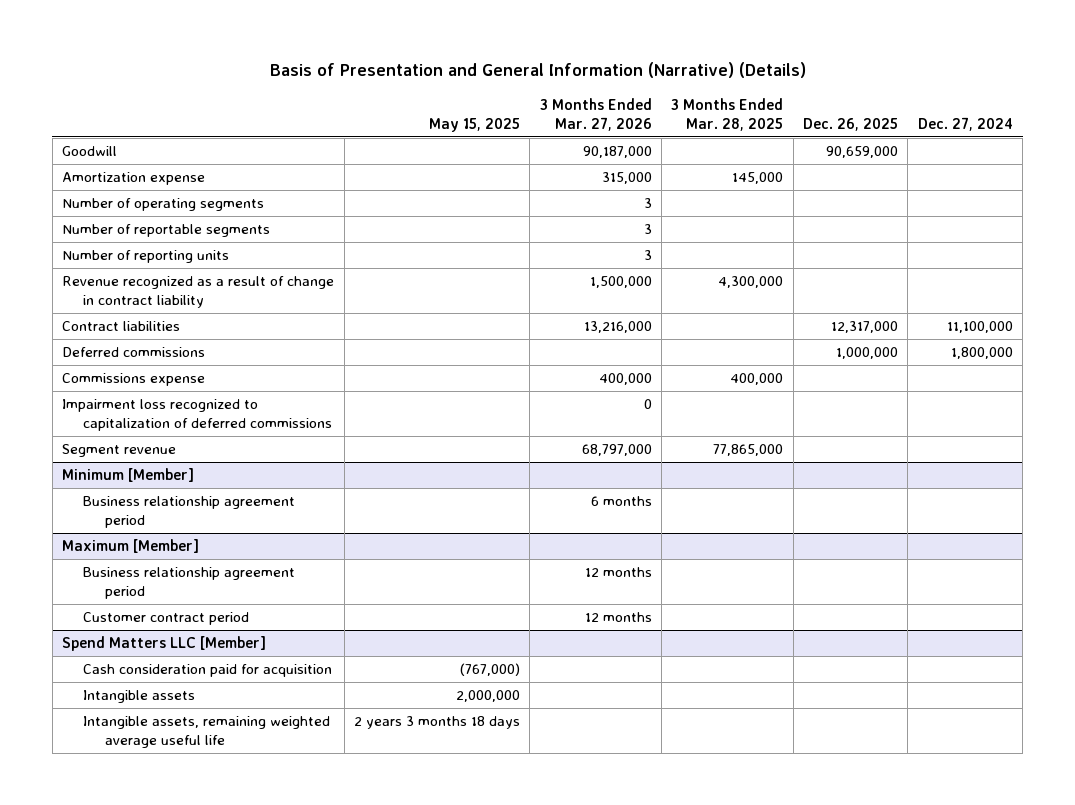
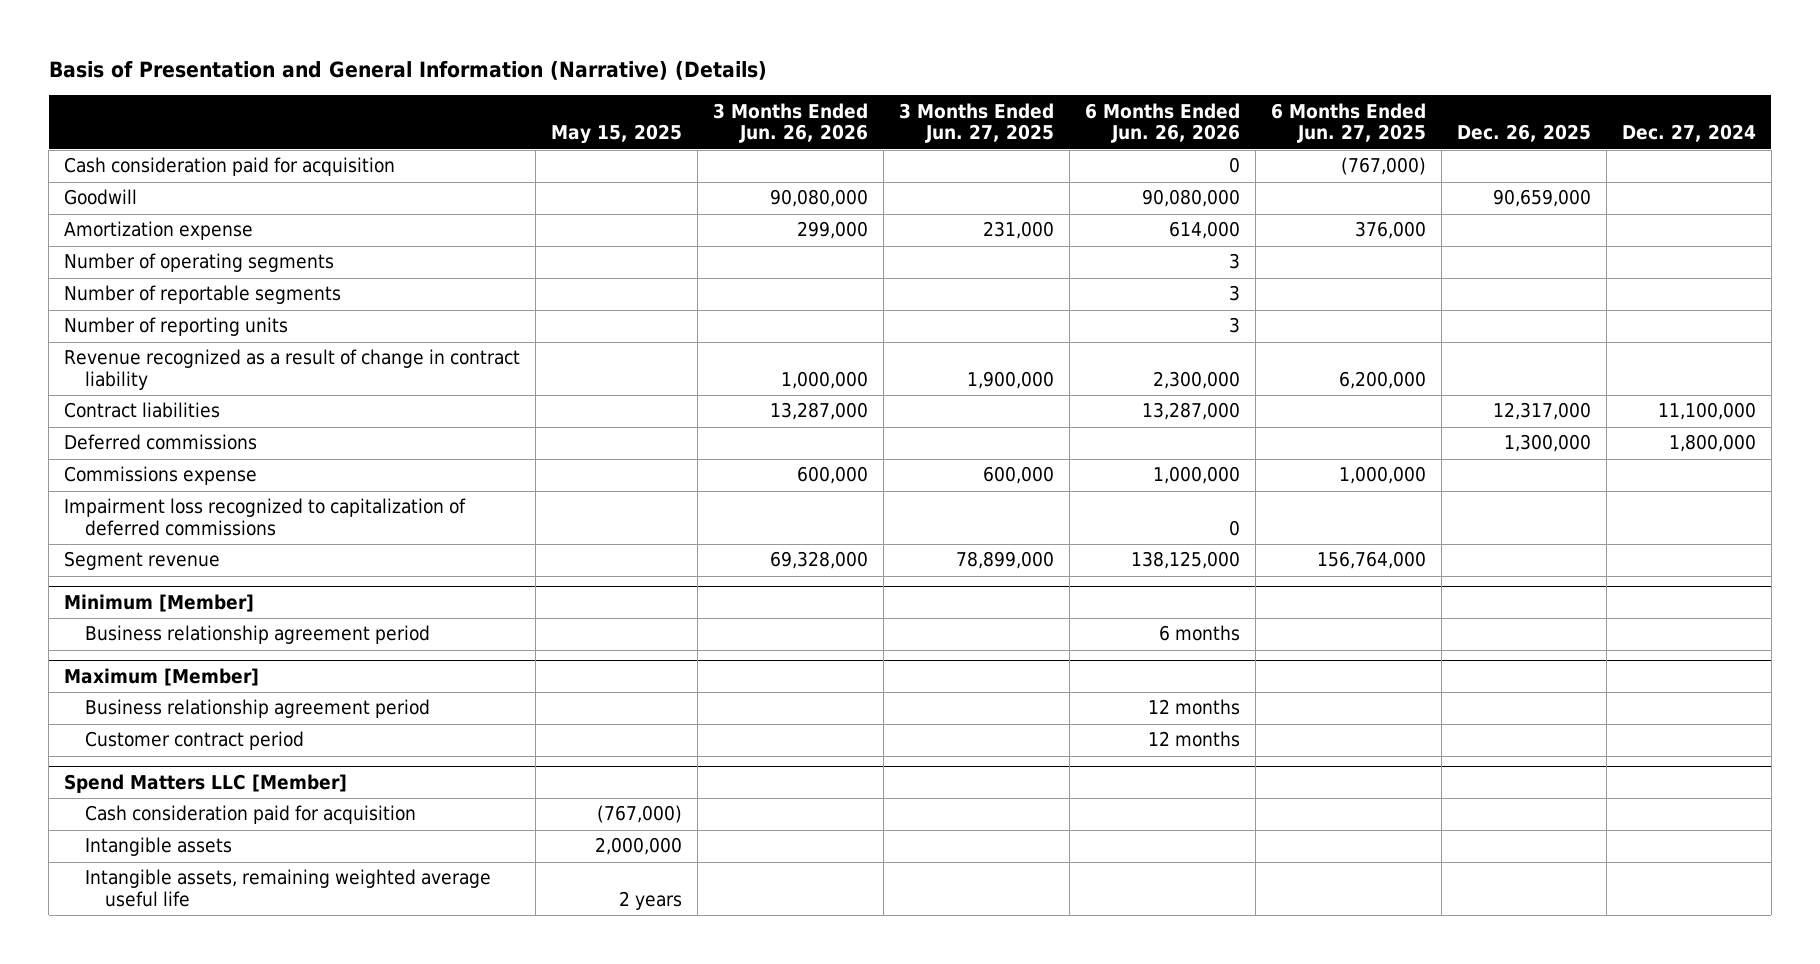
[539,97,652,131] 3 Months Ended Mar. 27, 2026 -> none
[671,97,784,131] 3 Months Ended Mar. 28, 2025 -> none
none -> [712,102,868,144] 3 Months Ended Jun. 26, 2026
none -> [898,102,1054,144] 3 Months Ended Jun. 27, 2025
none -> [1084,102,1240,144] 6 Months Ended Jun. 26, 2026
none -> [1270,102,1426,144] 6 Months Ended Jun. 27, 2025
none -> [64,157,396,177] Cash consideration paid for acquisition
[836,347,899,360] 1,000,000 -> [1503,434,1591,453] 1,300,000
[353,716,520,730] 2 years 3 months 18 days -> [619,891,683,911] 2 years

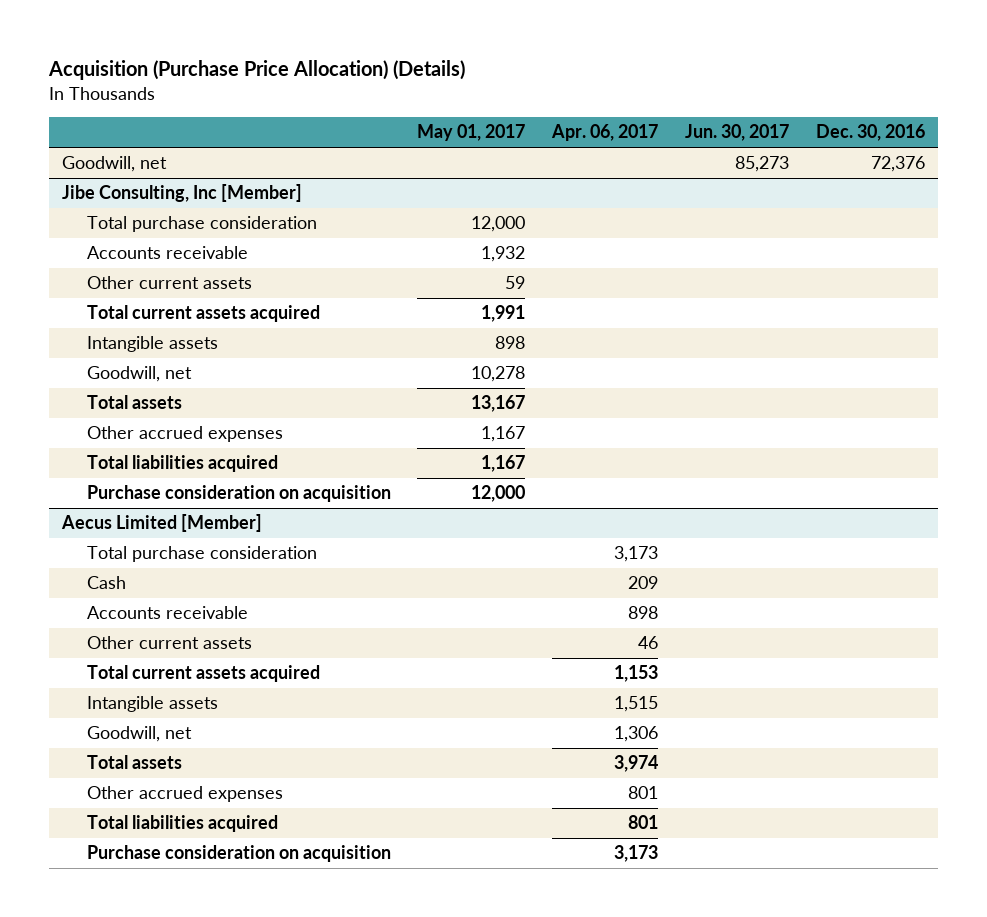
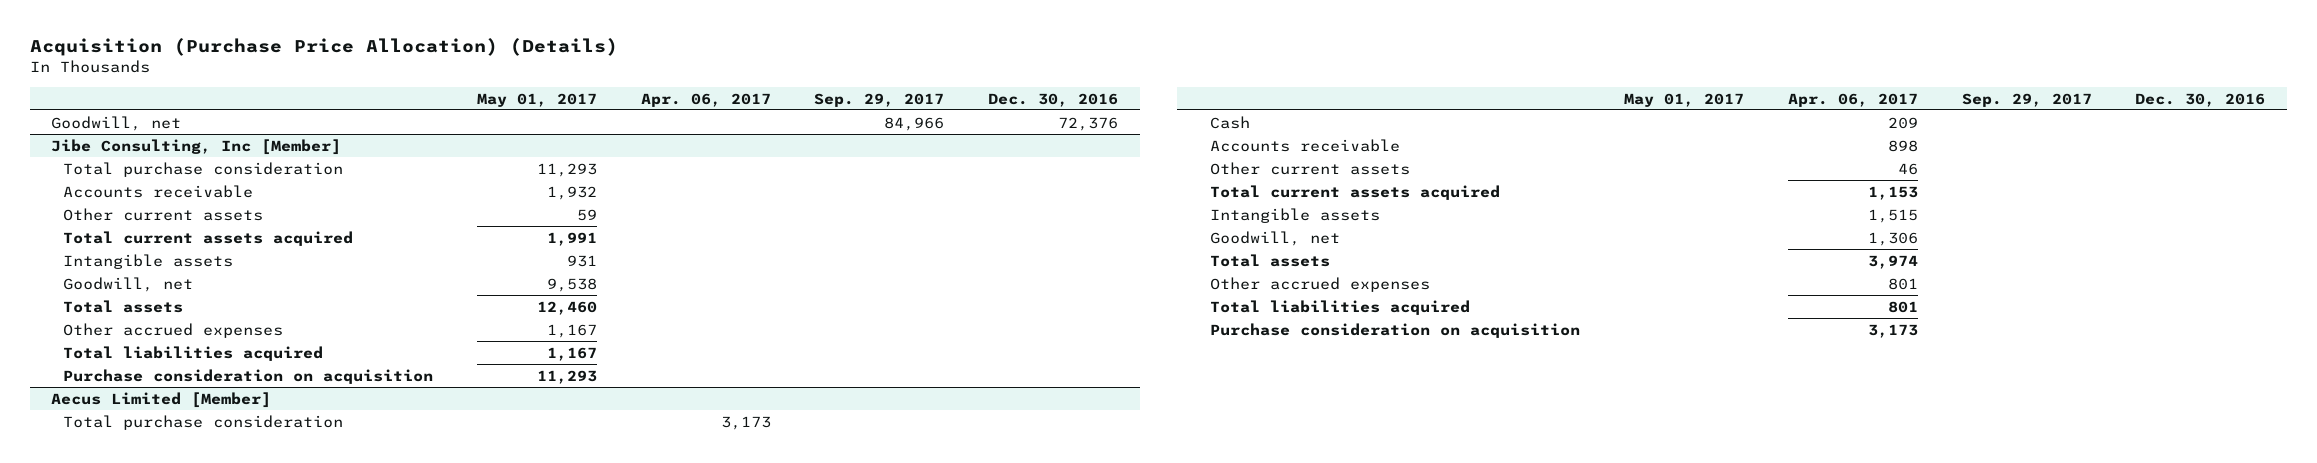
[684,124,789,142] Jun. 30, 2017 -> none
none -> [814,92,945,107] Sep. 29, 2017
[471,216,526,233] 12,000 -> [536,162,597,177] 11,293
[495,336,526,350] 898 -> [566,254,597,267] 931
[471,366,526,383] 10,278 -> [546,277,597,292] 9,538
[471,395,526,413] 13,167 -> [536,300,597,315] 12,460
[471,485,526,503] 12,000 -> [536,369,597,384] 11,293

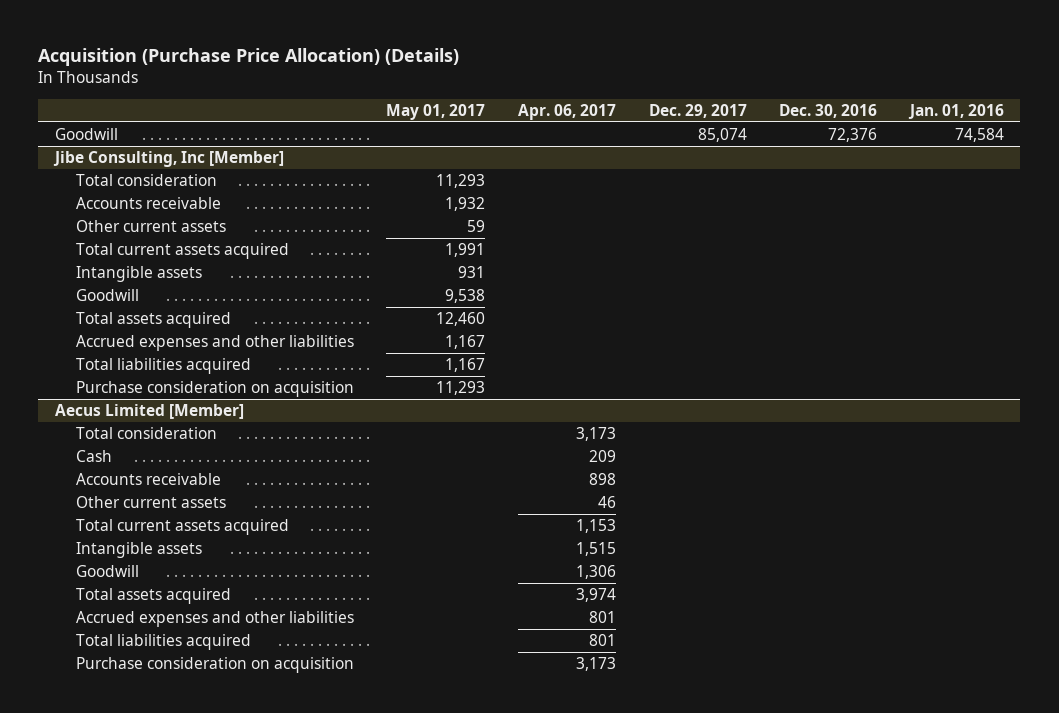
[814,92,945,107] Sep. 29, 2017 -> none
none -> [648,103,747,118] Dec. 29, 2017
none -> [907,103,1004,119] Jan. 01, 2016
[51,115,182,131] Goodwill, net -> [54,127,118,140] Goodwill
[62,161,343,177] Total purchase consideration -> [75,173,217,186] Total consideration
[62,276,193,292] Goodwill, net -> [75,288,139,301] Goodwill
[62,299,183,313] Total assets -> [75,311,231,328] Total assets acquired
[62,322,283,338] Other accrued expenses -> [75,334,354,351] Accrued expenses and other liabilities
[62,414,343,430] Total purchase consideration -> [75,426,217,439] Total consideration
[1210,230,1341,246] Goodwill, net -> [75,564,139,577] Goodwill
[1210,253,1331,267] Total assets -> [75,587,231,604] Total assets acquired
[1210,276,1431,292] Other accrued expenses -> [75,610,354,627] Accrued expenses and other liabilities

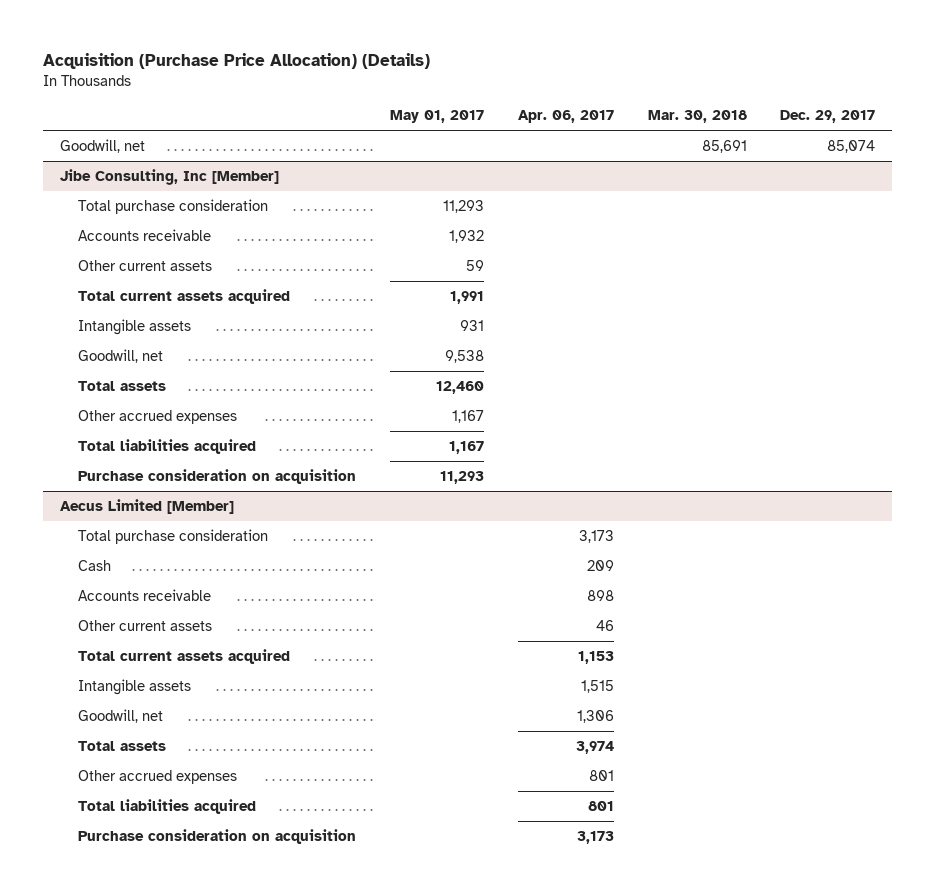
[779,103,878,118] Dec. 30, 2016 -> none
[907,103,1004,119] Jan. 01, 2016 -> none
none -> [647,110,747,124] Mar. 30, 2018
[54,127,118,140] Goodwill -> [60,138,146,153] Goodwill, net
[75,173,217,186] Total consideration -> [78,198,269,214] Total purchase consideration
[75,288,139,301] Goodwill -> [78,348,164,363] Goodwill, net
[75,311,231,328] Total assets acquired -> [78,380,167,391] Total assets
[75,334,354,351] Accrued expenses and other liabilities -> [78,409,238,424] Other accrued expenses
[75,426,217,439] Total consideration -> [78,528,269,544] Total purchase consideration
[75,564,139,577] Goodwill -> [78,708,164,723] Goodwill, net
[75,587,231,604] Total assets acquired -> [78,740,167,751] Total assets
[75,610,354,627] Accrued expenses and other liabilities -> [78,769,238,784] Other accrued expenses

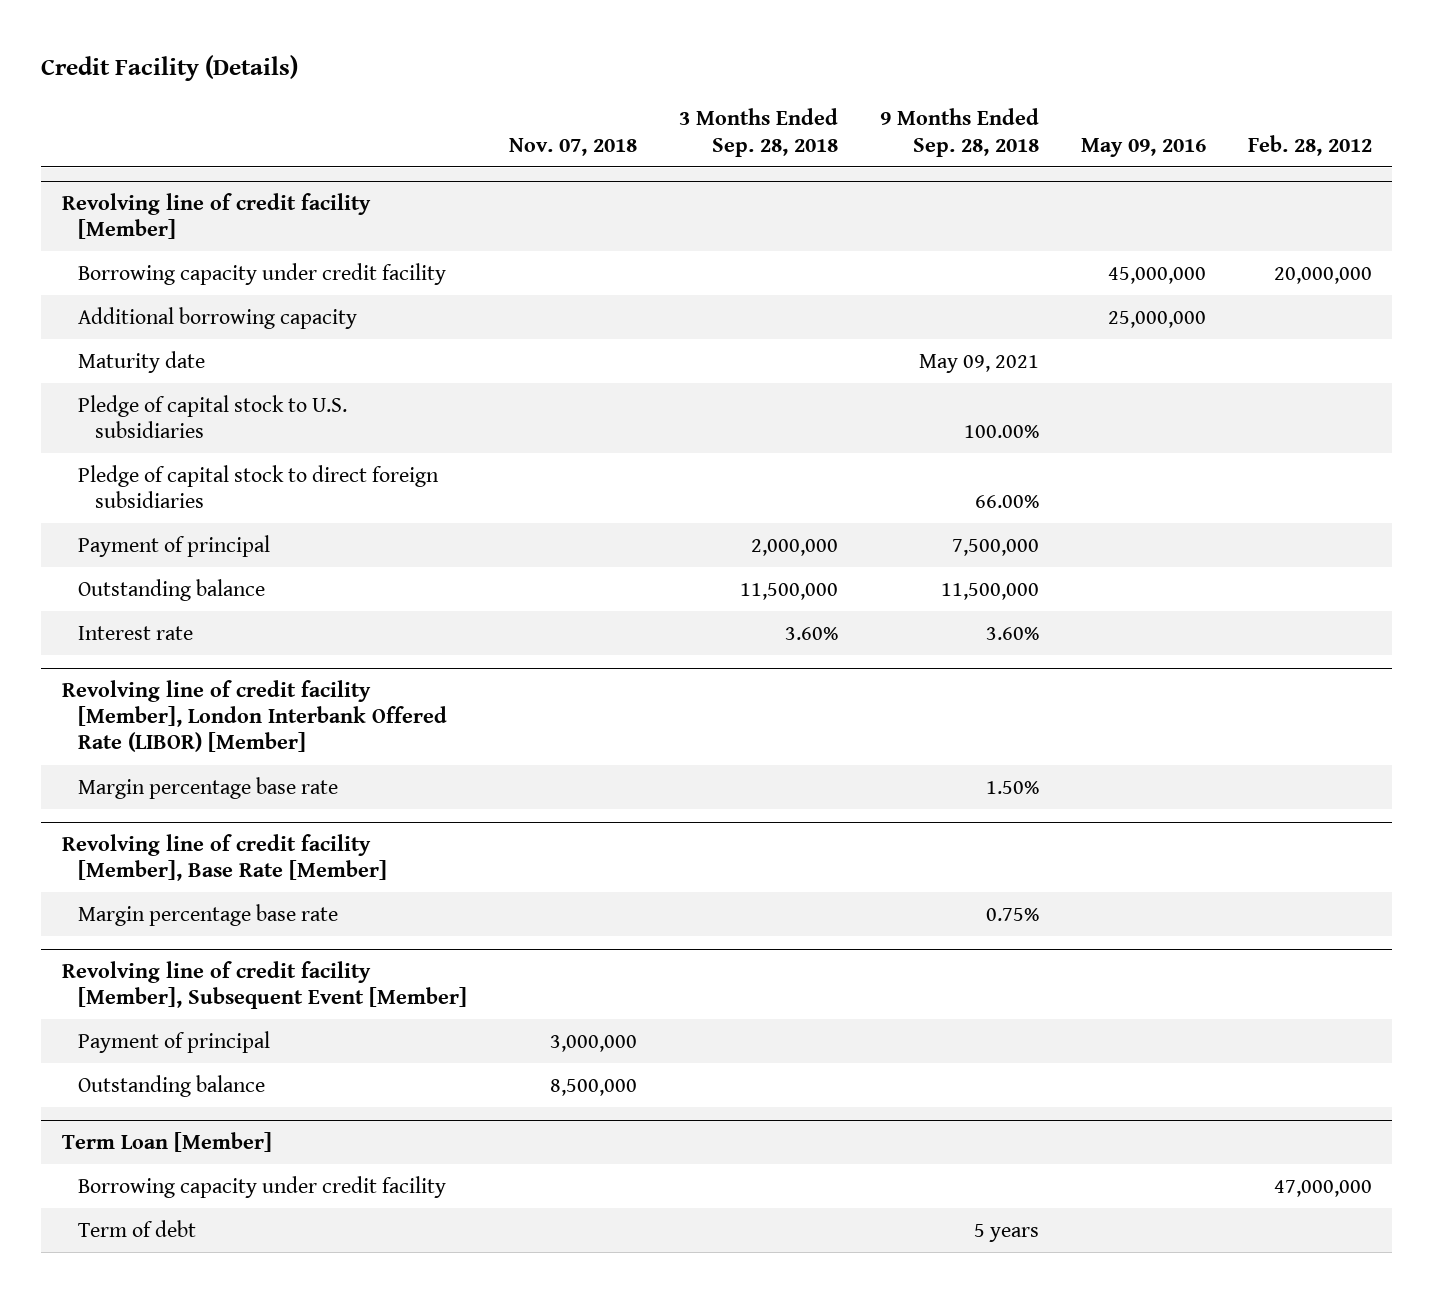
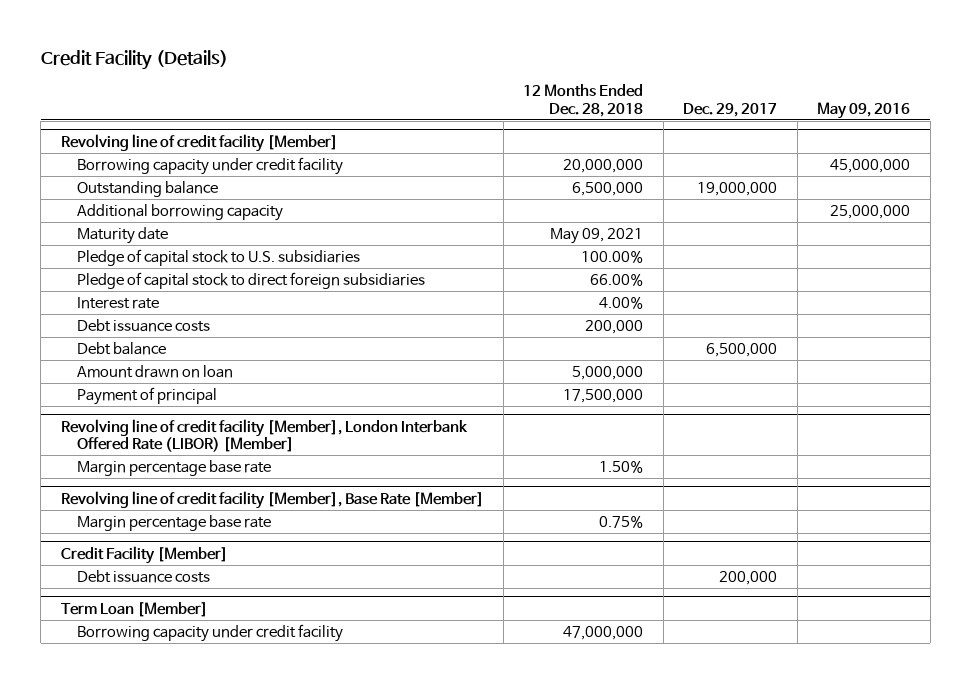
[509,137,638,156] Nov. 07, 2018 -> none
[679,108,839,157] 3 Months Ended Sep. 28, 2018 -> none
[879,108,1039,157] 9 Months Ended Sep. 28, 2018 -> none
[1247,134,1372,156] Feb. 28, 2012 -> none
none -> [523,84,644,117] 12 Months Ended Dec. 28, 2018
none -> [683,102,778,117] Dec. 29, 2017
[78,578,266,601] Outstanding balance -> [77,181,219,198] Outstanding balance
none -> [77,319,211,333] Debt issuance costs
none -> [77,342,167,356] Debt balance
none -> [77,365,234,379] Amount drawn on loan
[78,534,271,557] Payment of principal -> [77,387,218,406] Payment of principal
[78,1030,271,1053] Payment of principal -> none
[78,1074,266,1097] Outstanding balance -> none
[62,960,468,1010] Revolving line of credit facility [Member], Subsequent Event [Member] -> [60,545,228,564] Credit Facility [Member]
none -> [77,570,211,584] Debt issuance costs
[78,1219,197,1237] Term of debt -> none

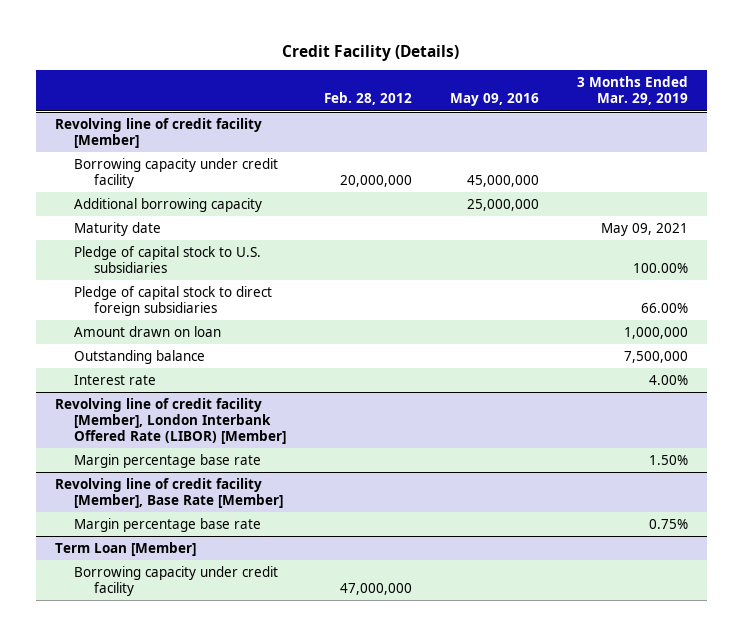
[523,84,644,117] 12 Months Ended Dec. 28, 2018 -> none
[683,102,778,117] Dec. 29, 2017 -> none
none -> [324,92,413,106] Feb. 28, 2012
none -> [577,76,689,106] 3 Months Ended Mar. 29, 2019
[77,319,211,333] Debt issuance costs -> none
[77,342,167,356] Debt balance -> none
[77,387,218,406] Payment of principal -> none
[77,181,219,198] Outstanding balance -> [74,350,206,365] Outstanding balance
[77,297,160,310] Interest rate -> [74,375,157,386] Interest rate
[60,545,228,564] Credit Facility [Member] -> none
[77,570,211,584] Debt issuance costs -> none

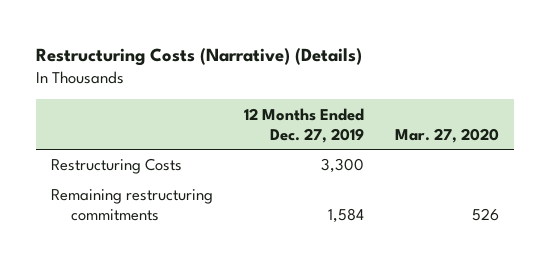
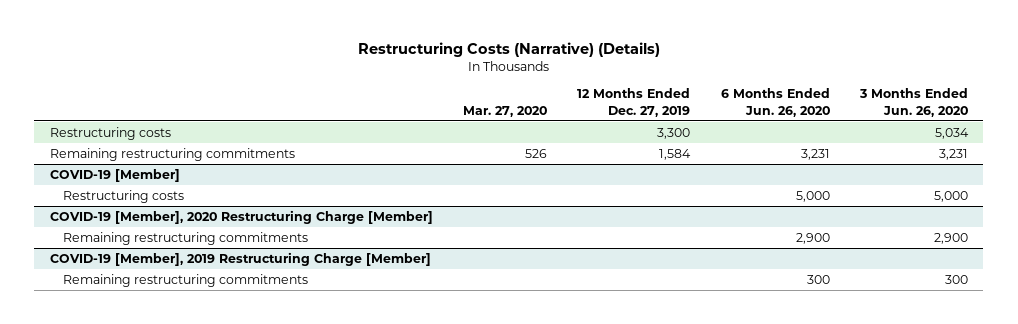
none -> [720,88,830,117] 6 Months Ended Jun. 26, 2020
none -> [859,88,969,117] 3 Months Ended Jun. 26, 2020
[51,158,183,175] Restructuring Costs -> [49,126,171,140] Restructuring costs
none -> [49,168,180,182] COVID-19 [Member]
none -> [62,189,184,203] Restructuring costs
none -> [49,209,433,224] COVID-19 [Member], 2020 Restructuring Charge [Member]
none -> [62,231,308,245] Remaining restructuring commitments
none -> [49,251,431,266] COVID-19 [Member], 2019 Restructuring Charge [Member]
none -> [62,273,308,287] Remaining restructuring commitments

